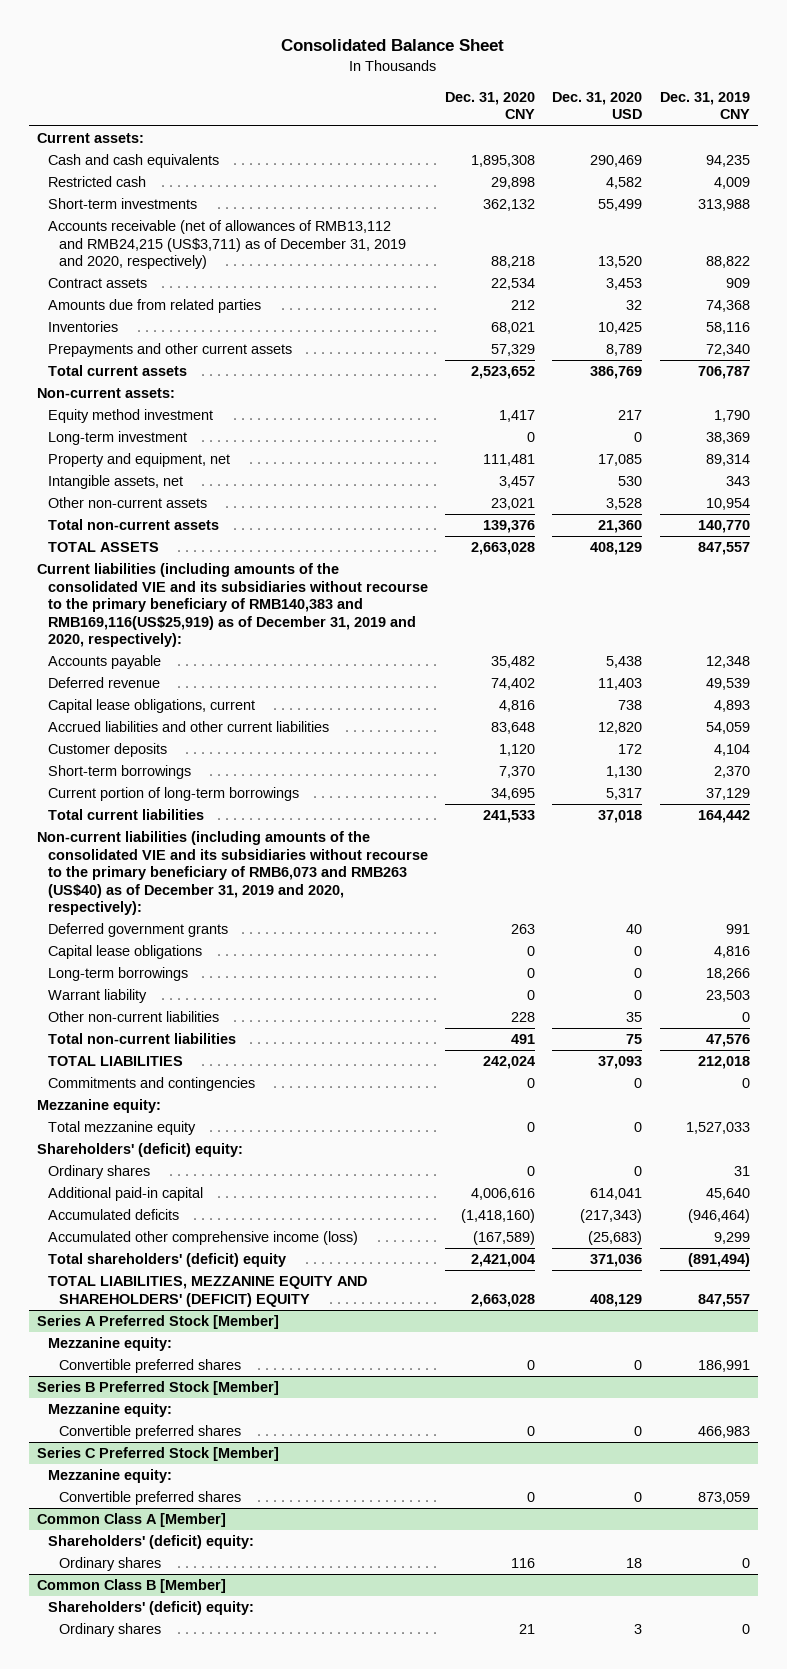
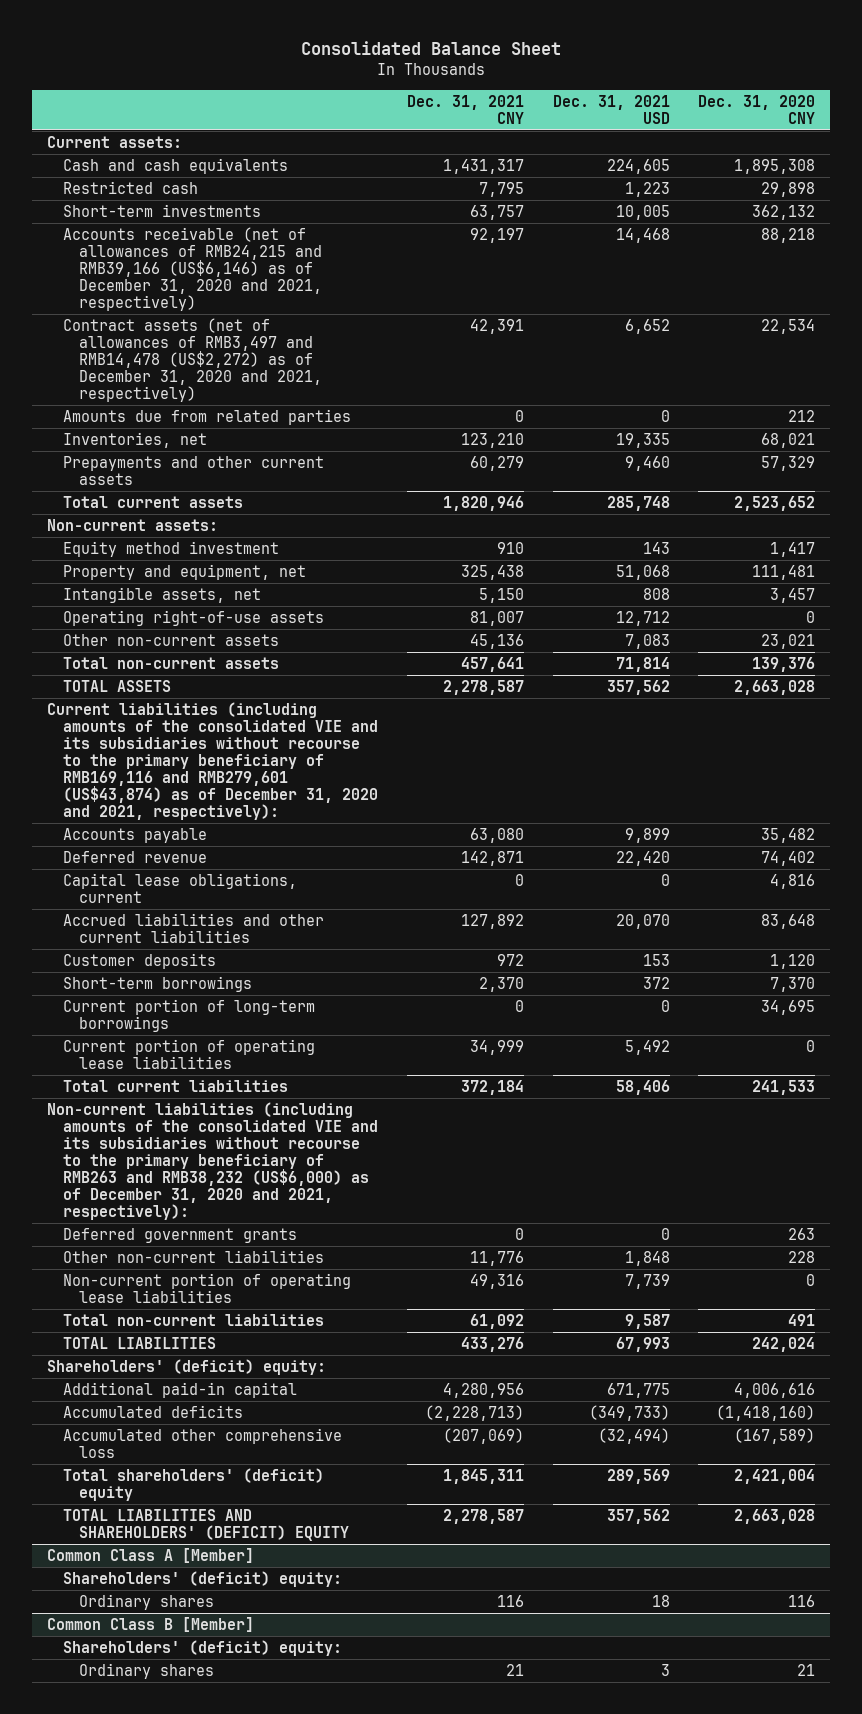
[552,91,643,120] Dec. 31, 2020 USD -> none
[659,91,750,120] Dec. 31, 2019 CNY -> none
none -> [406,94,524,124] Dec. 31, 2021 CNY
none -> [552,94,670,124] Dec. 31, 2021 USD
[48,220,407,270] Accounts receivable (net of allowances of RMB13,112 and RMB24,215 (US$3,711) as of December 31, 2019 and 2020, respectively) -> [62,226,323,312] Accounts receivable (net of allowances of RMB24,215 and RMB39,166 (US$6,146) as of December 31, 2020 and 2021, respectively)
[48,278,148,289] Contract assets -> [62,317,323,403] Contract assets (net of allowances of RMB3,497 and RMB14,478 (US$2,272) as of December 31, 2020 and 2021, respectively)
[48,321,119,333] Inventories -> [62,431,207,448] Inventories, net
[48,431,188,446] Long-term investment -> none
none -> [62,609,324,626] Operating right-of-use assets
[37,563,429,648] Current liabilities (including amounts of the consolidated VIE and its subsidiaries without recourse to the primary beneficiary of RMB140,383 and RMB169,116(US$25,919) as of December 31, 2019 and 2020, respectively): -> [46,701,378,821] Current liabilities (including amounts of the consolidated VIE and its subsidiaries without recourse to the primary beneficiary of RMB169,116 and RMB279,601 (US$43,874) as of December 31, 2020 and 2021, respectively):
none -> [62,1038,315,1069] Current portion of operating lease liabilities
[37,831,429,916] Non-current liabilities (including amounts of the consolidated VIE and its subsidiaries without recourse to the primary beneficiary of RMB6,073 and RMB263 (US$40) as of December 31, 2019 and 2020, respectively): -> [46,1101,378,1221] Non-current liabilities (including amounts of the consolidated VIE and its subsidiaries without recourse to the primary beneficiary of RMB263 and RMB38,232 (US$6,000) as of December 31, 2020 and 2021, respectively):
[48,945,203,960] Capital lease obligations -> none
[48,967,189,982] Long-term borrowings -> none
[48,989,148,1004] Warrant liability -> none
none -> [62,1272,351,1303] Non-current portion of operating lease liabilities
[48,1077,256,1092] Commitments and contingencies -> none
[37,1099,162,1114] Mezzanine equity: -> none
[48,1121,197,1136] Total mezzanine equity -> none
[48,1165,151,1180] Ordinary shares -> none
[48,1231,359,1246] Accumulated other comprehensive income (loss) -> [62,1427,342,1458] Accumulated other comprehensive loss
[37,1315,280,1330] Series A Preferred Stock [Member] -> none
[48,1337,173,1352] Mezzanine equity: -> none
[59,1359,242,1374] Convertible preferred shares -> none
[37,1381,280,1396] Series B Preferred Stock [Member] -> none
[48,1403,173,1418] Mezzanine equity: -> none
[59,1425,242,1440] Convertible preferred shares -> none
[37,1447,280,1462] Series C Preferred Stock [Member] -> none
[48,1469,173,1484] Mezzanine equity: -> none
[59,1491,242,1506] Convertible preferred shares -> none
[48,1276,368,1307] TOTAL LIABILITIES, MEZZANINE EQUITY AND SHAREHOLDERS' (DEFICIT) EQUITY -> [62,1508,350,1541] TOTAL LIABILITIES AND SHAREHOLDERS' (DEFICIT) EQUITY

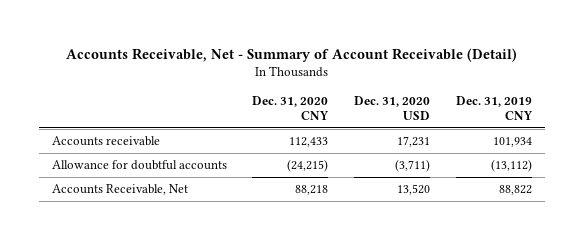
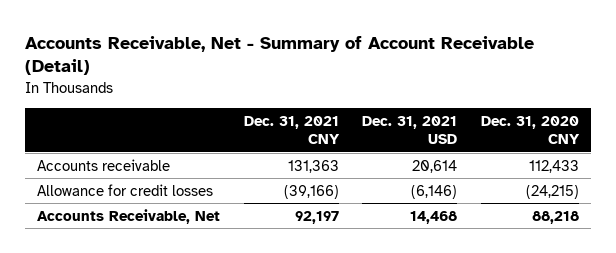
[354,95,431,120] Dec. 31, 2020 USD -> none
[456,95,534,120] Dec. 31, 2019 CNY -> none
none -> [243,115,340,145] Dec. 31, 2021 CNY
none -> [362,115,458,145] Dec. 31, 2021 USD
[51,160,227,171] Allowance for doubtful accounts -> [36,183,213,196] Allowance for credit losses

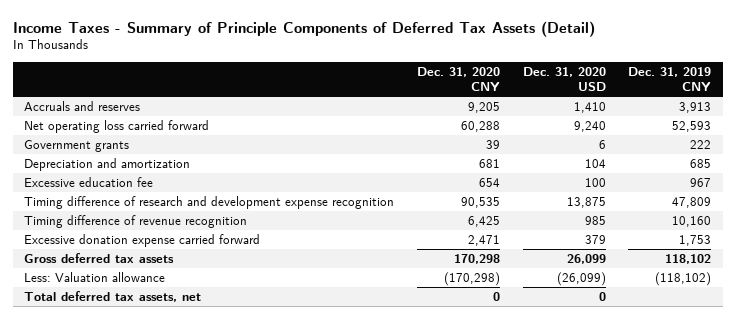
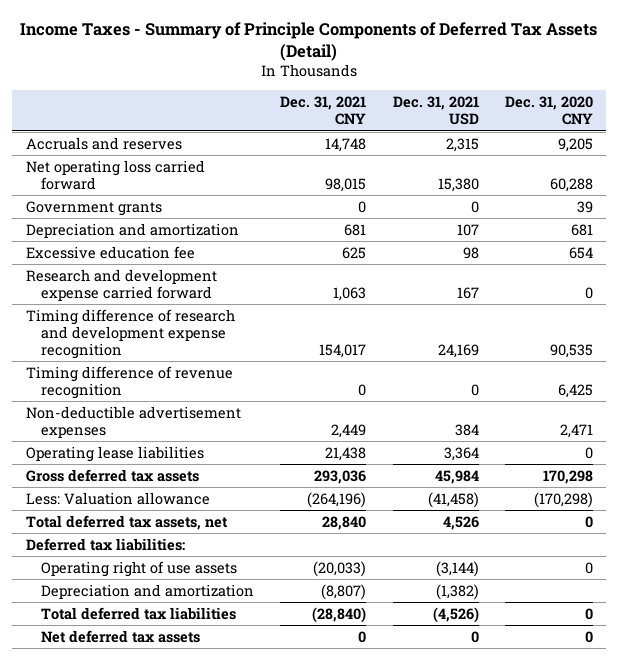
[522,66,606,91] Dec. 31, 2020 USD -> none
[628,66,712,91] Dec. 31, 2019 CNY -> none
none -> [280,96,367,126] Dec. 31, 2021 CNY
none -> [392,96,479,126] Dec. 31, 2021 USD
none -> [25,268,217,301] Research and development expense carried forward
[24,234,261,248] Excessive donation expense carried forward -> [25,405,241,438] Non-deductible advertisement expenses
none -> [25,445,204,462] Operating lease liabilities
none -> [25,537,185,551] Deferred tax liabilities:
none -> [41,560,238,577] Operating right of use assets
none -> [41,583,255,599] Depreciation and amortization
none -> [41,606,237,620] Total deferred tax liabilities
none -> [41,629,201,643] Net deferred tax assets

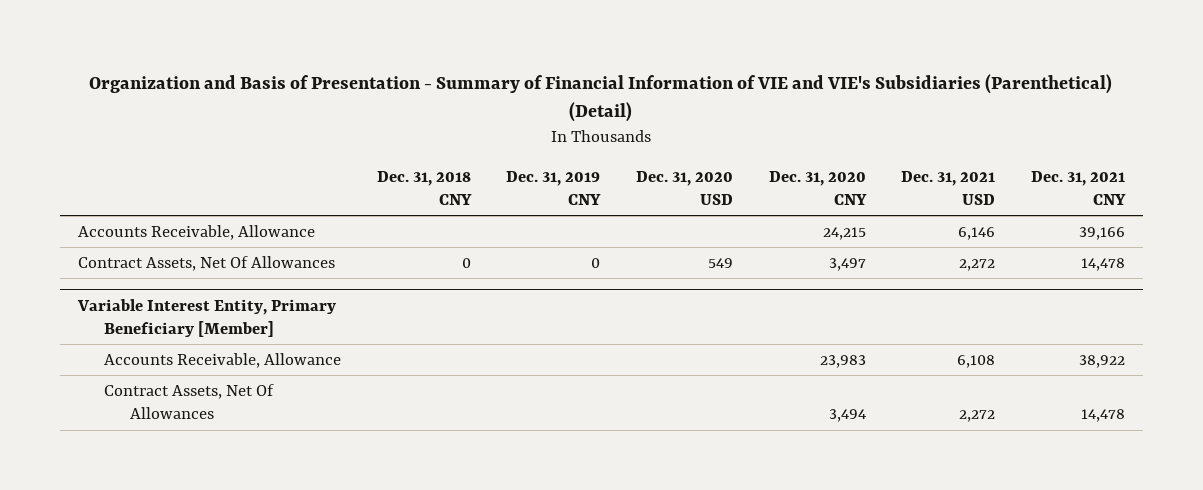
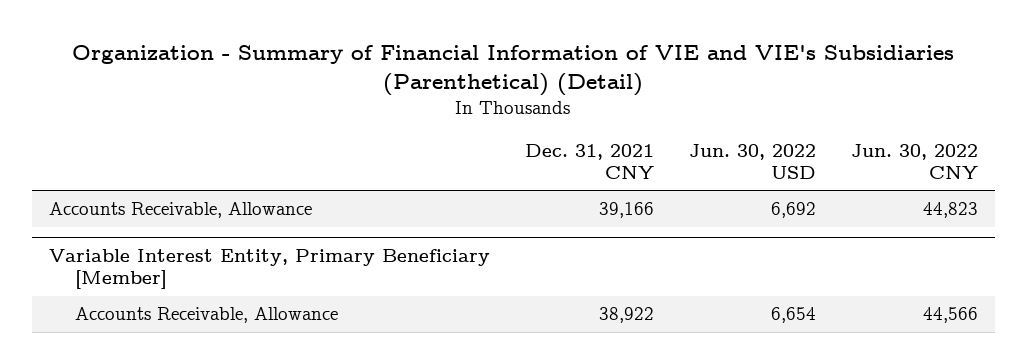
[89,73,1113,123] Organization and Basis of Presentation - Summary of Financial Information of VIE and VIE's Subsidiaries (Parenthetical) (Detail) -> [72,45,955,97] Organization - Summary of Financial Information of VIE and VIE's Subsidiaries (Parenthetical) (Detail)
[376,170,472,205] Dec. 31, 2018 CNY -> none
[506,170,602,205] Dec. 31, 2019 CNY -> none
[635,170,733,205] Dec. 31, 2020 USD -> none
[768,170,867,205] Dec. 31, 2020 CNY -> none
[901,170,996,205] Dec. 31, 2021 USD -> none
none -> [688,143,816,179] Jun. 30, 2022 USD
none -> [850,143,978,179] Jun. 30, 2022 CNY
[78,255,336,271] Contract Assets, Net Of Allowances -> none
[104,383,275,420] Contract Assets, Net Of Allowances -> none

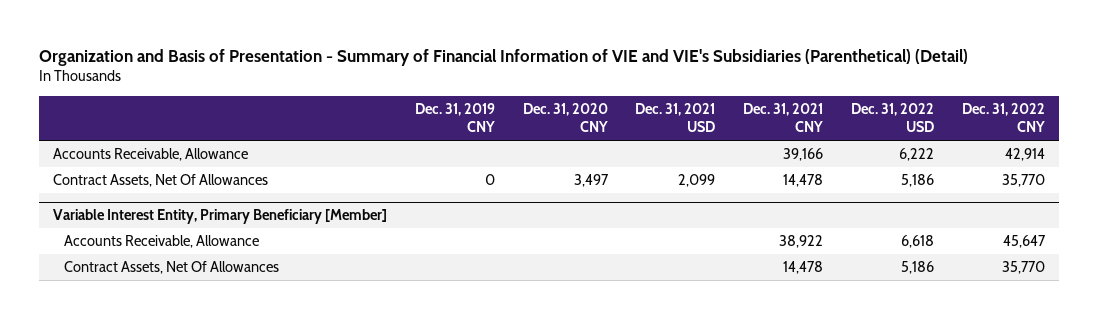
[72,45,955,97] Organization - Summary of Financial Information of VIE and VIE's Subsidiaries (Parenthetical) (Detail) -> [39,48,969,66] Organization and Basis of Presentation - Summary of Financial Information of VIE and VIE's Subsidiaries (Parenthetical) (Detail)
[688,143,816,179] Jun. 30, 2022 USD -> none
[850,143,978,179] Jun. 30, 2022 CNY -> none
none -> [414,103,495,133] Dec. 31, 2019 CNY
none -> [522,103,608,133] Dec. 31, 2020 CNY
none -> [635,103,716,133] Dec. 31, 2021 USD
none -> [851,103,935,133] Dec. 31, 2022 USD
none -> [962,103,1046,133] Dec. 31, 2022 CNY
none -> [52,174,268,188] Contract Assets, Net Of Allowances
none -> [63,261,279,275] Contract Assets, Net Of Allowances

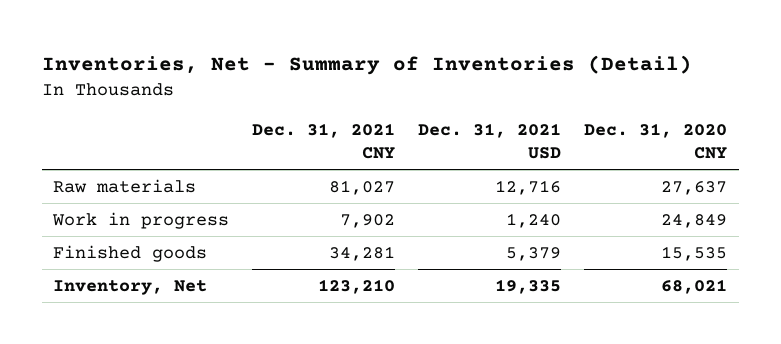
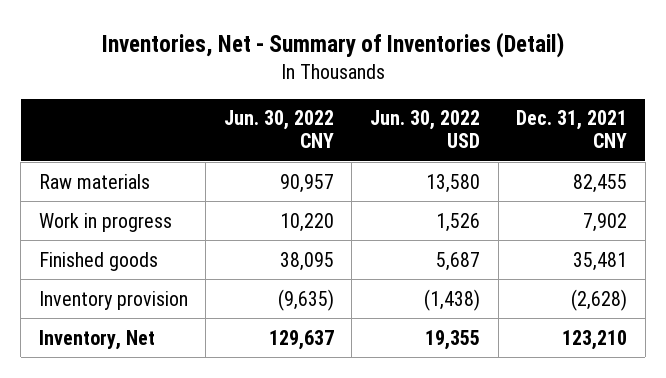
[418,123,562,160] Dec. 31, 2021 USD -> none
[584,123,728,160] Dec. 31, 2020 CNY -> none
none -> [223,110,334,149] Jun. 30, 2022 CNY
none -> [369,110,480,149] Jun. 30, 2022 USD
[329,179,396,195] 81,027 -> [573,173,628,193] 82,455
[329,245,396,261] 34,281 -> [573,251,628,271] 35,481
none -> [38,290,188,310] Inventory provision

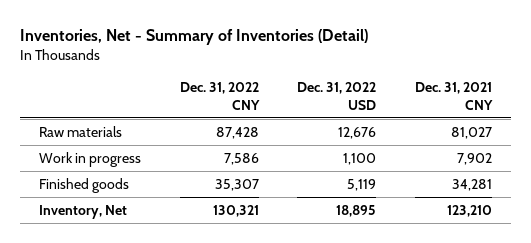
[223,110,334,149] Jun. 30, 2022 CNY -> none
[369,110,480,149] Jun. 30, 2022 USD -> none
none -> [179,81,260,110] Dec. 31, 2022 CNY
none -> [297,81,377,110] Dec. 31, 2022 USD
[573,173,628,193] 82,455 -> [451,126,493,139] 81,027
[38,290,188,310] Inventory provision -> none
[573,251,628,271] 35,481 -> [452,178,493,191] 34,281

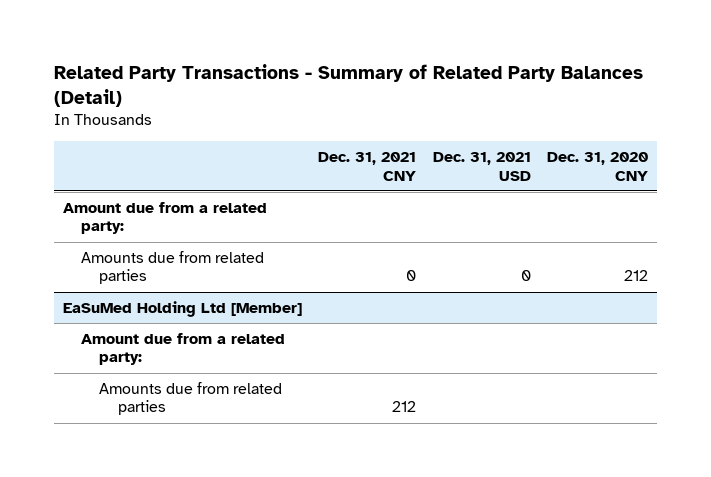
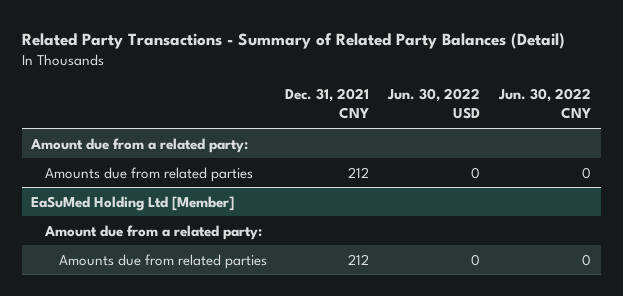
[432,152,531,181] Dec. 31, 2021 USD -> none
[547,152,649,181] Dec. 31, 2020 CNY -> none
none -> [387,88,481,120] Jun. 30, 2022 USD
none -> [498,88,592,120] Jun. 30, 2022 CNY
[406,270,417,282] 0 -> [348,166,370,178] 212

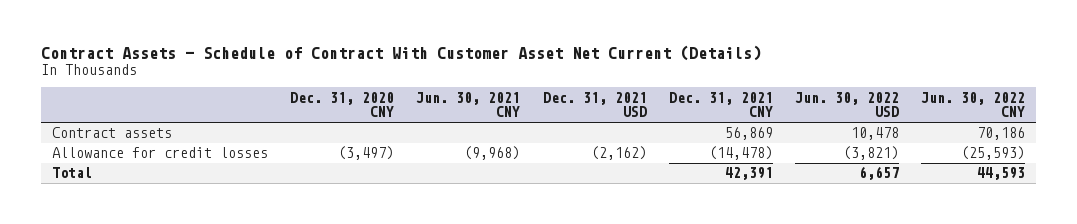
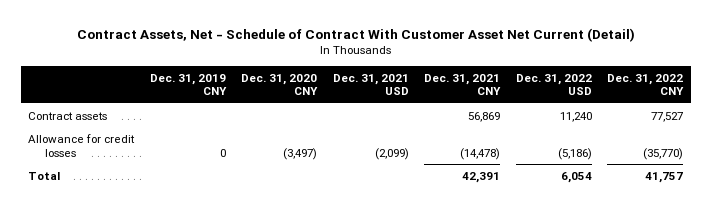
[41,45,762,62] Contract Assets - Schedule of Contract With Customer Asset Net Current (Details) -> [76,27,635,42] Contract Assets, Net - Schedule of Contract With Customer Asset Net Current (Detail)
[416,91,521,118] Jun. 30, 2021 CNY -> none
[794,91,899,118] Jun. 30, 2022 USD -> none
[920,91,1025,118] Jun. 30, 2022 CNY -> none
none -> [149,73,227,96] Dec. 31, 2019 CNY
none -> [515,73,592,96] Dec. 31, 2022 USD
none -> [607,73,685,96] Dec. 31, 2022 CNY
[590,146,647,161] (2,162) -> [374,147,409,160] (2,099)

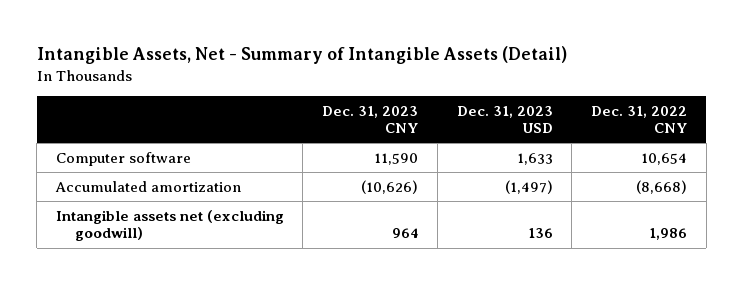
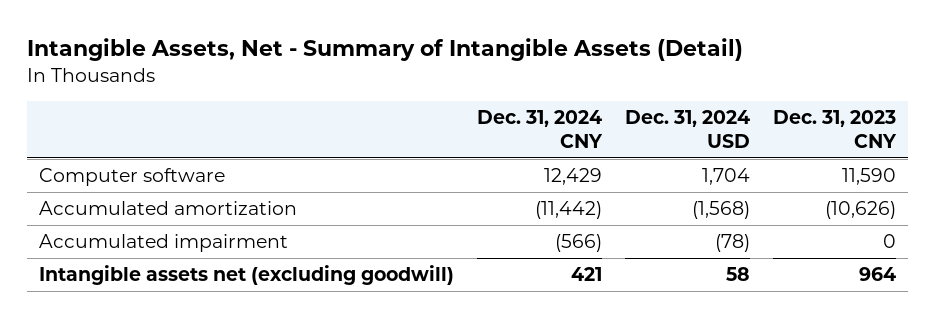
[456,105,553,134] Dec. 31, 2023 USD -> none
[591,105,688,134] Dec. 31, 2022 CNY -> none
none -> [476,109,603,149] Dec. 31, 2024 CNY
none -> [624,109,750,149] Dec. 31, 2024 USD
none -> [38,234,288,253] Accumulated impairment

